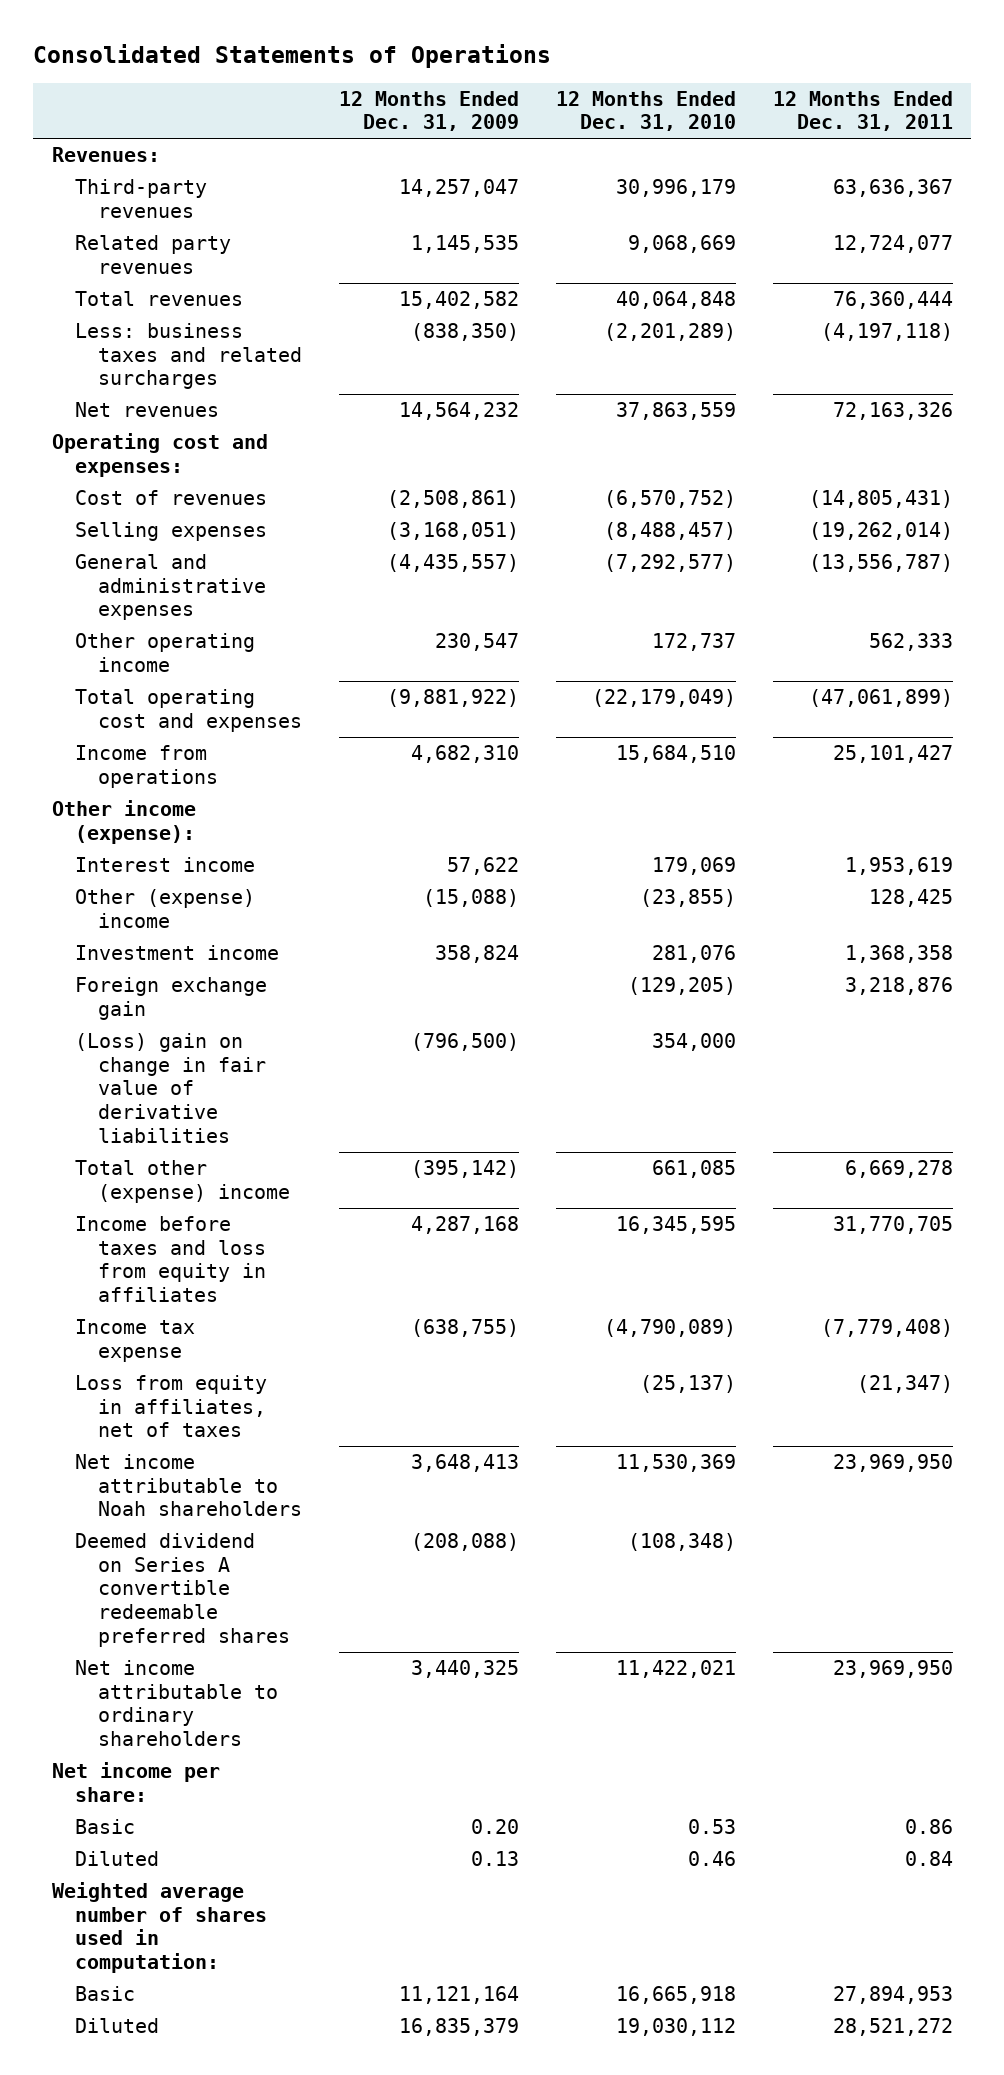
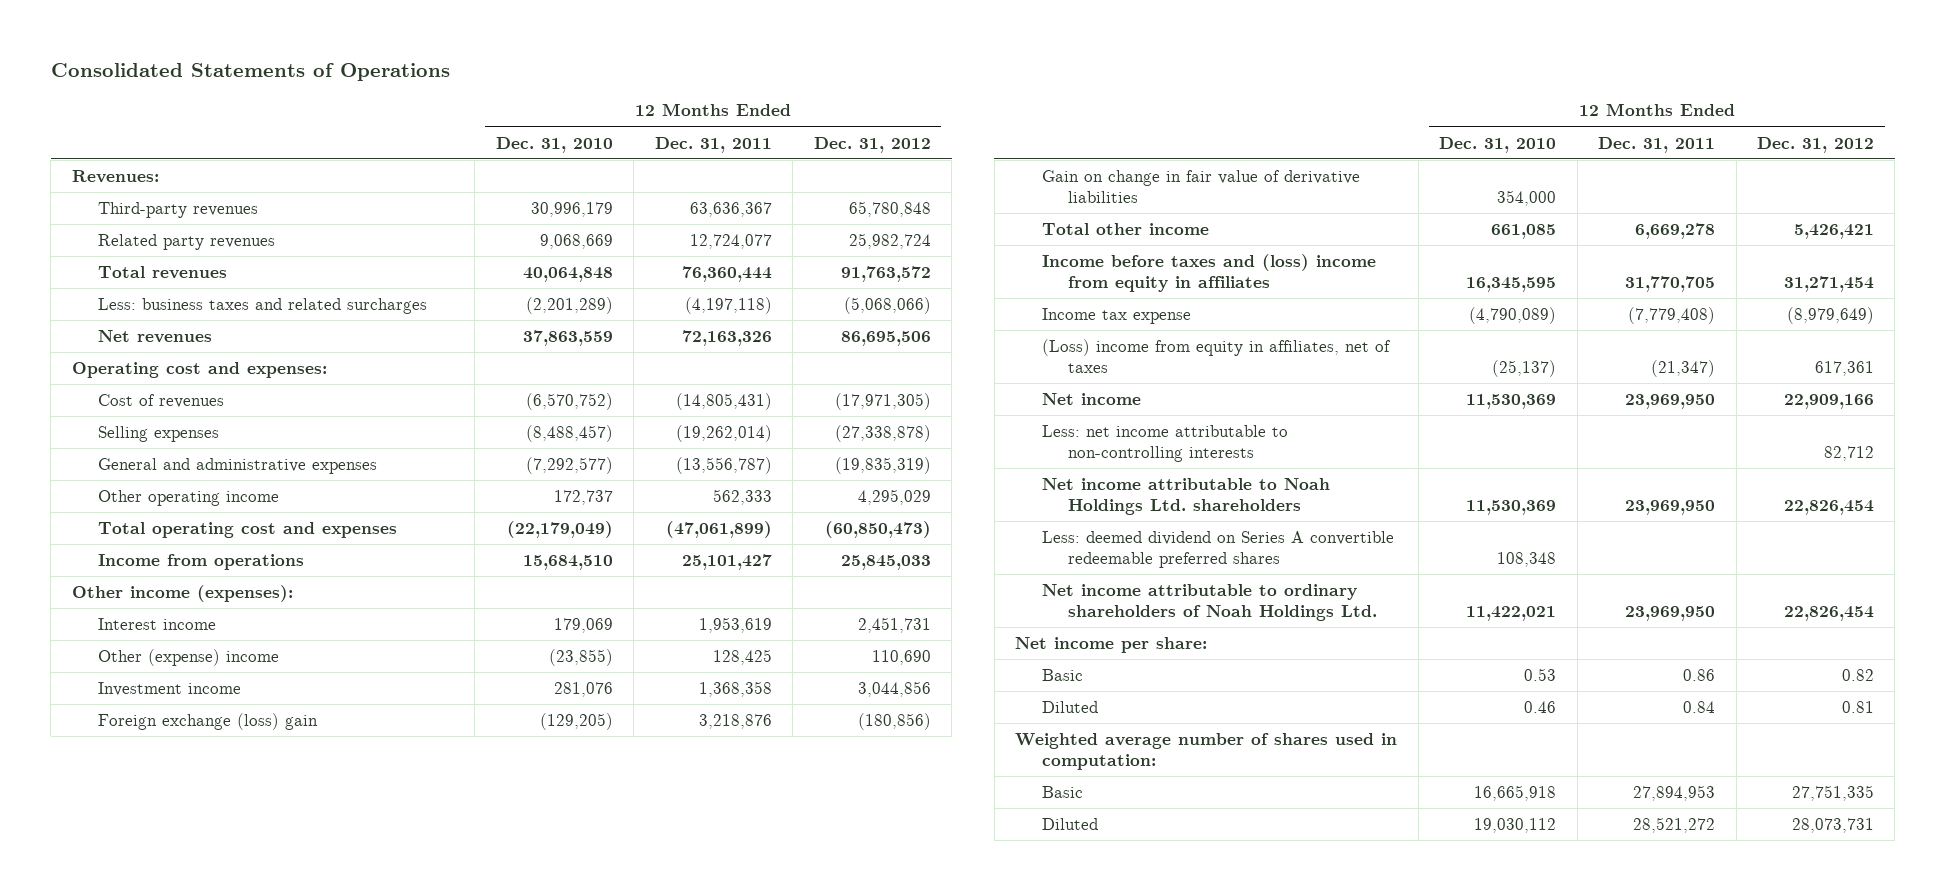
[338,90,519,132] 12 Months Ended Dec. 31, 2009 -> none
none -> [813,136,931,153] Dec. 31, 2012
[51,800,196,844] Other income (expense): -> [71,584,293,602] Other income (expenses):
[74,977,267,1020] Foreign exchange gain -> [98,712,319,730] Foreign exchange (loss) gain
[74,1033,266,1143] (Loss) gain on change in fair value of derivative liabilities -> [1041,169,1360,203] Gain on change in fair value of derivative liabilities
[74,1160,290,1203] Total other (expense) income -> [1041,222,1209,235] Total other income
[74,1216,266,1303] Income before taxes and loss from equity in affiliates -> [1041,253,1376,292] Income before taxes and (loss) income from equity in affiliates
[74,1375,267,1438] Loss from equity in affiliates, net of taxes -> [1041,338,1391,373] (Loss) income from equity in affiliates, net of taxes
none -> [1041,392,1141,405] Net income
none -> [1041,424,1288,462] Less: net income attributable to non-controlling interests
[74,1454,302,1517] Net income attributable to Noah shareholders -> [1041,477,1330,515] Net income attributable to Noah Holdings Ltd. shareholders
[74,1533,290,1647] Deemed dividend on Series A convertible redeemable preferred shares -> [1041,530,1394,568] Less: deemed dividend on Series A convertible redeemable preferred shares
[627,1533,736,1552] (108,348) -> [1497,551,1557,567] 108,348
[74,1660,278,1747] Net income attributable to ordinary shareholders -> [1041,583,1378,621] Net income attributable to ordinary shareholders of Noah Holdings Ltd.

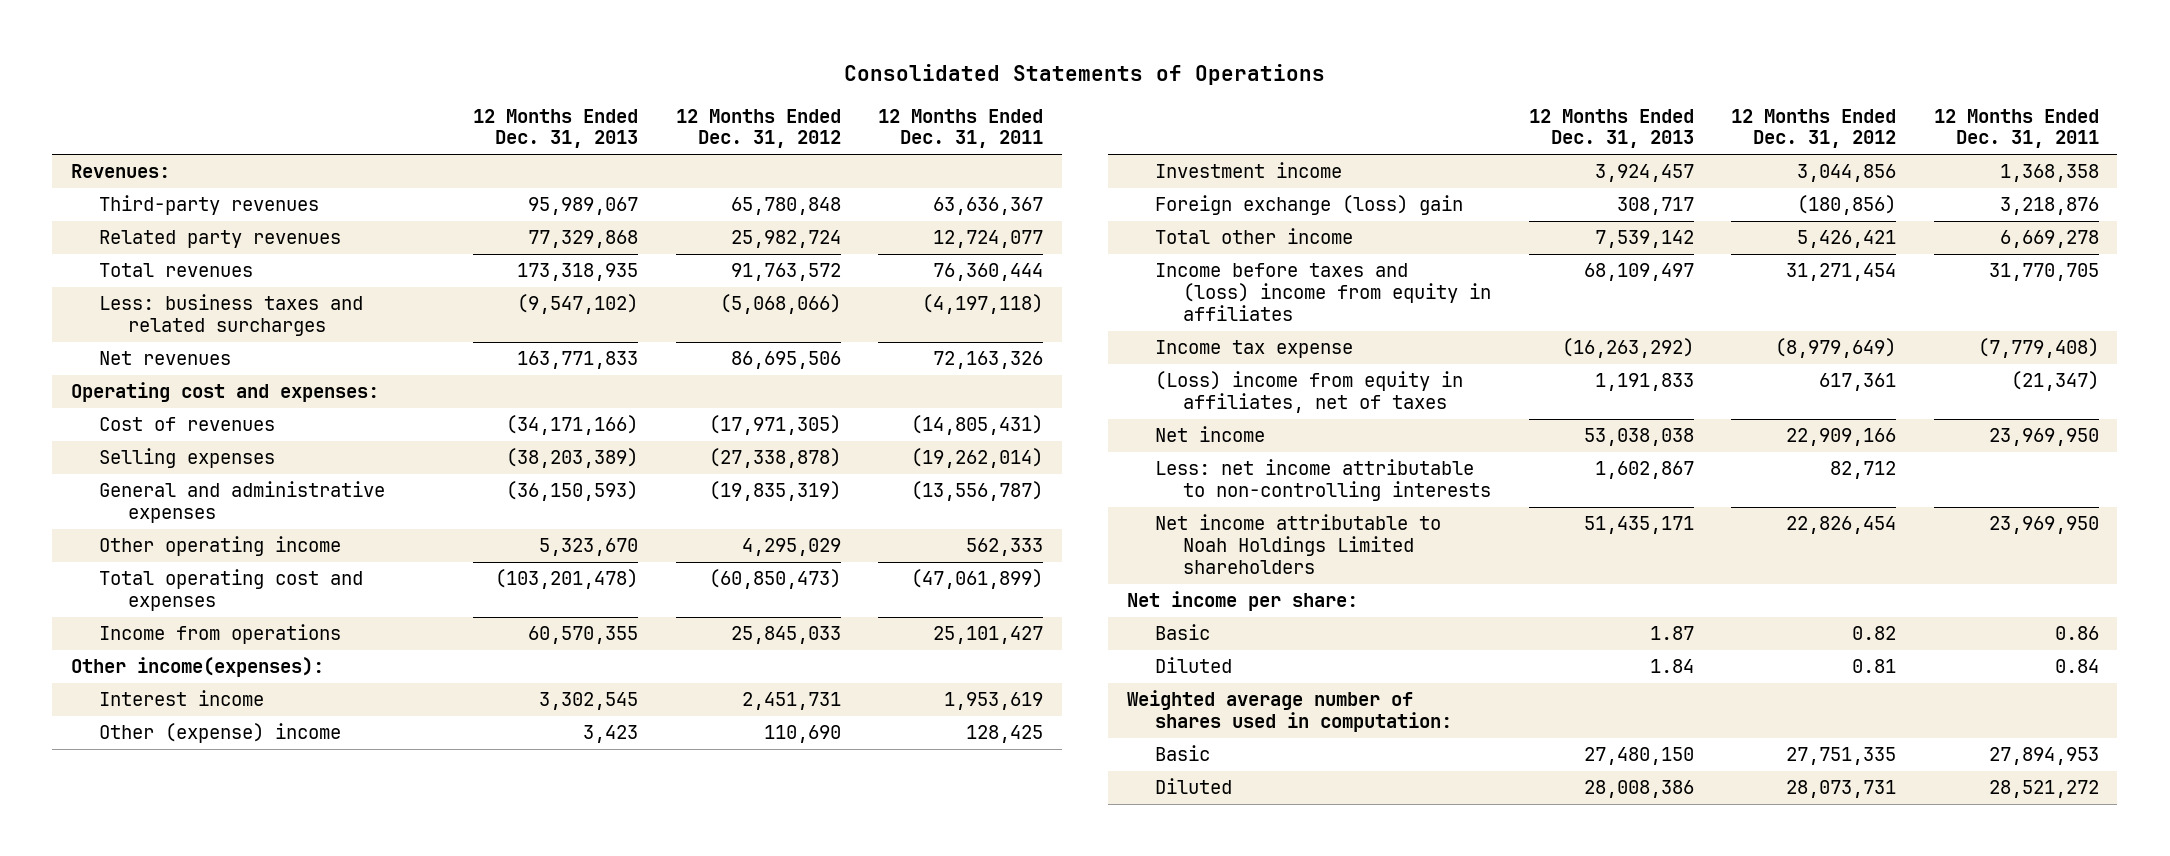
[495,136,613,153] Dec. 31, 2010 -> none
none -> [473,108,639,149] 12 Months Ended Dec. 31, 2013
[71,584,293,602] Other income (expenses): -> [70,657,324,678] Other income(expenses):
[1041,169,1360,203] Gain on change in fair value of derivative liabilities -> none
[1041,530,1394,568] Less: deemed dividend on Series A convertible redeemable preferred shares -> none
[1041,583,1378,621] Net income attributable to ordinary shareholders of Noah Holdings Ltd. -> none
[1041,477,1330,515] Net income attributable to Noah Holdings Ltd. shareholders -> [1154,514,1441,574] Net income attributable to Noah Holdings Limited shareholders

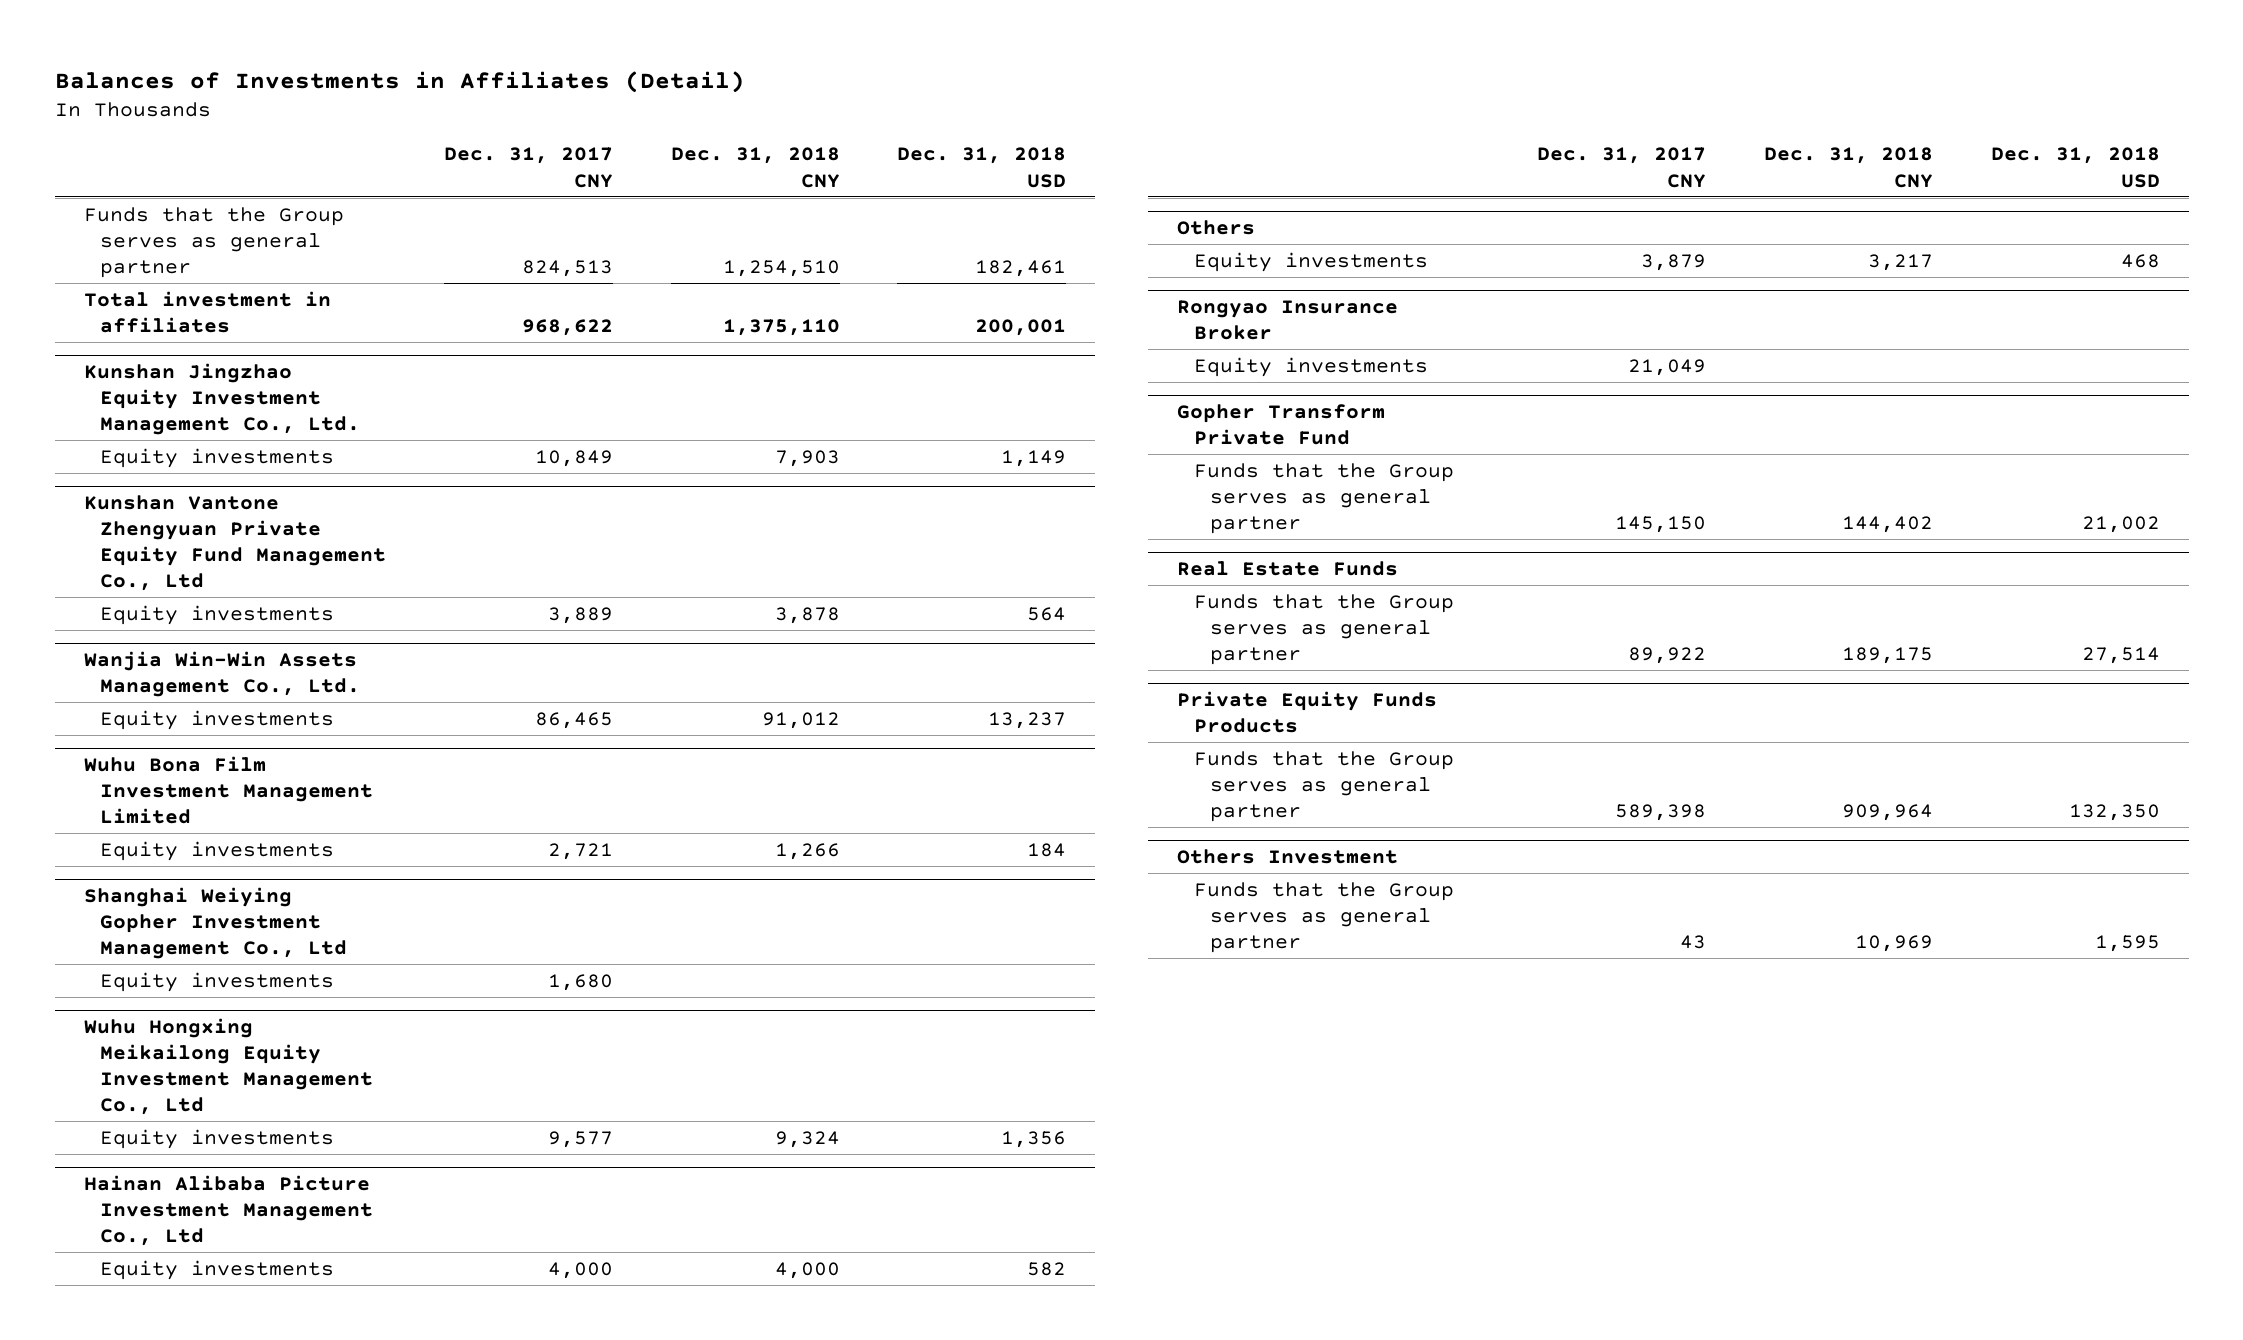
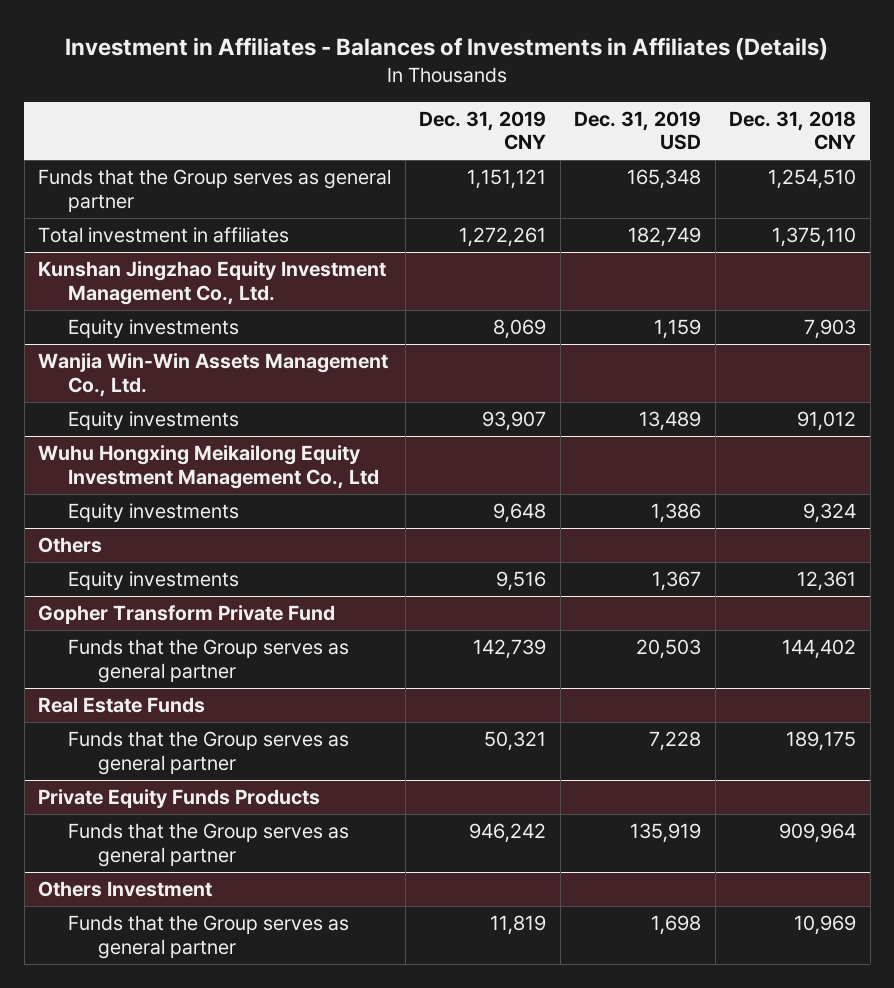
[54,70,745,93] Balances of Investments in Affiliates (Detail) -> [65,37,829,61] Investment in Affiliates - Balances of Investments in Affiliates (Details)
[443,147,613,188] Dec. 31, 2017 CNY -> none
[897,147,1067,188] Dec. 31, 2018 USD -> none
none -> [419,110,547,151] Dec. 31, 2019 CNY
none -> [574,110,702,151] Dec. 31, 2019 USD
[83,494,386,592] Kunshan Vantone Zhengyuan Private Equity Fund Management Co., Ltd -> none
[99,604,334,625] Equity investments -> none
[83,755,373,825] Wuhu Bona Film Investment Management Limited -> none
[99,840,334,861] Equity investments -> none
[83,886,347,960] Shanghai Weiying Gopher Investment Management Co., Ltd -> none
[99,971,334,992] Equity investments -> none
[83,1174,373,1247] Hainan Alibaba Picture Investment Management Co., Ltd -> none
[99,1259,334,1280] Equity investments -> none
[1177,299,1399,340] Rongyao Insurance Broker -> none
[1193,356,1428,377] Equity investments -> none
[1868,253,1934,271] 3,217 -> [797,571,857,592] 12,361

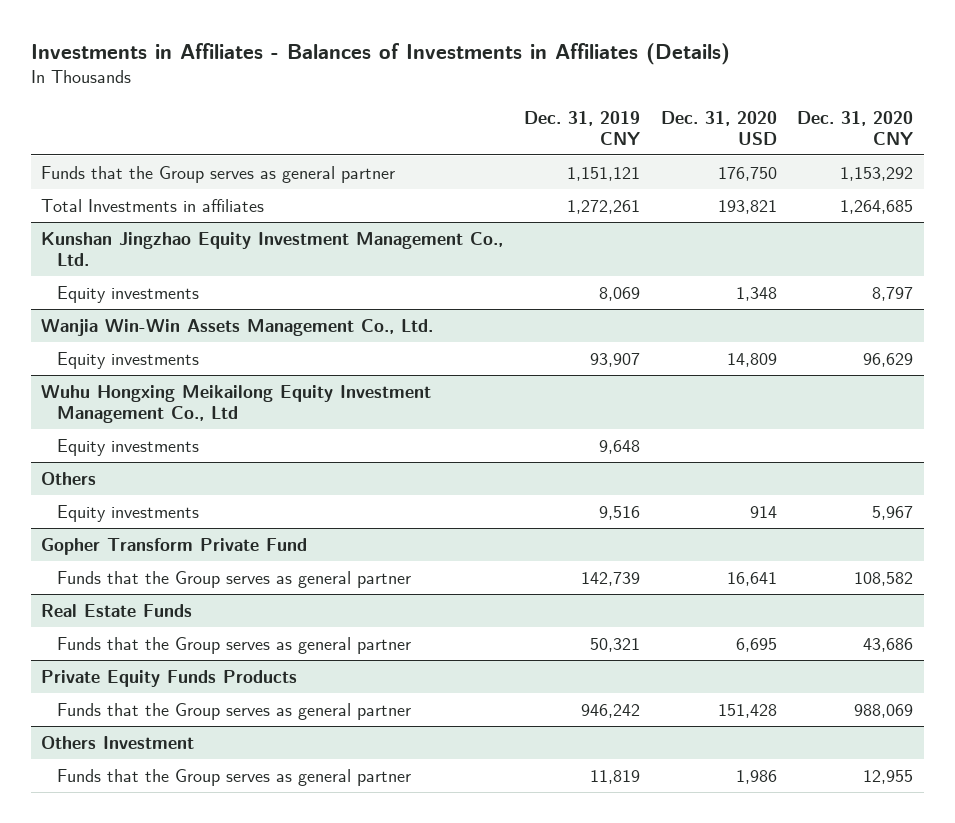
[65,37,829,61] Investment in Affiliates - Balances of Investments in Affiliates (Details) -> [30,42,730,65] Investments in Affiliates - Balances of Investments in Affiliates (Details)
[574,110,702,151] Dec. 31, 2019 USD -> none
[729,110,857,151] Dec. 31, 2018 CNY -> none
none -> [660,110,777,145] Dec. 31, 2020 USD
none -> [797,110,914,145] Dec. 31, 2020 CNY
[38,227,290,244] Total investment in affiliates -> [41,198,265,212] Total Investments in affiliates

